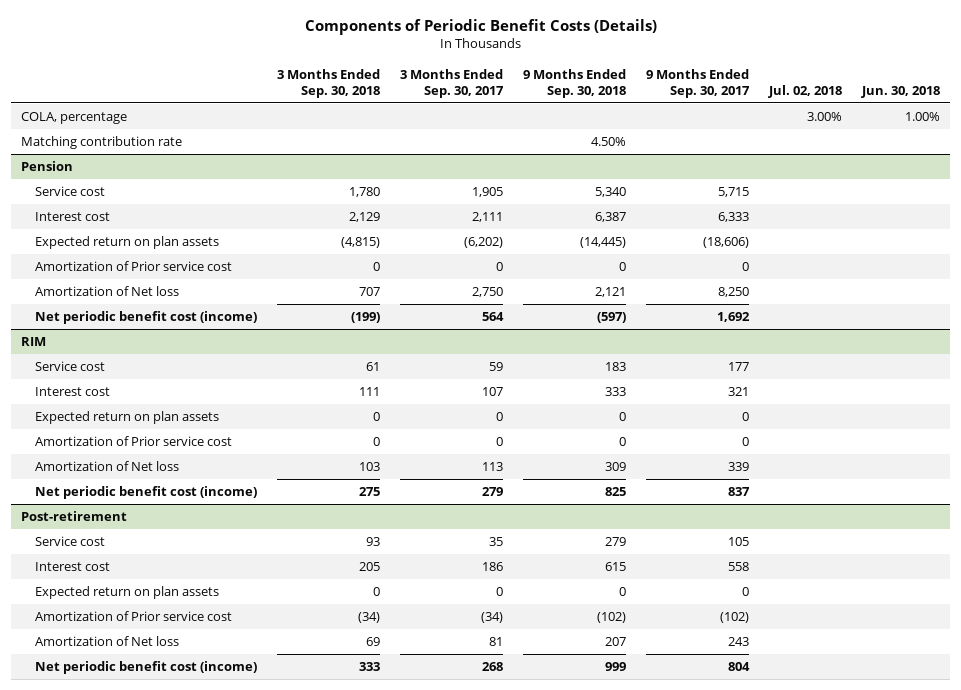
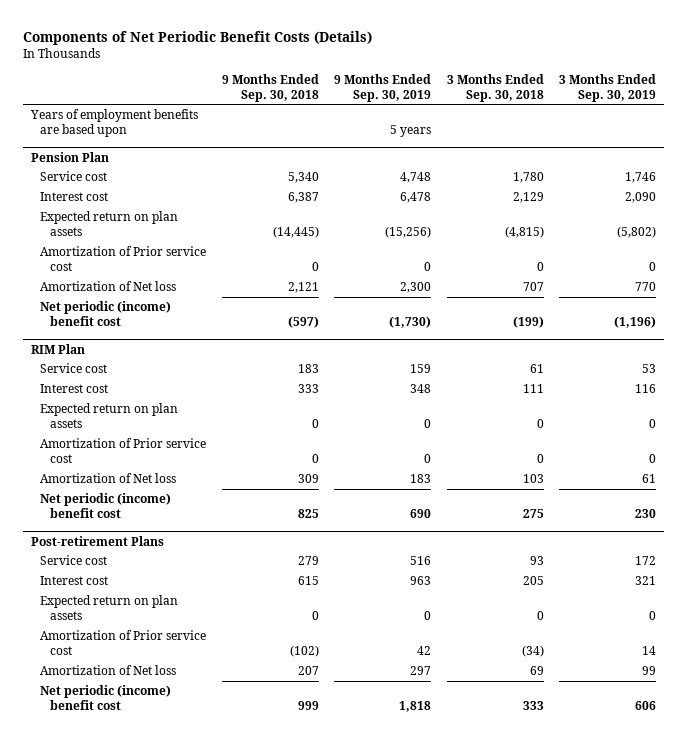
[304,19,657,36] Components of Periodic Benefit Costs (Details) -> [23,30,373,45] Components of Net Periodic Benefit Costs (Details)
[399,68,504,98] 3 Months Ended Sep. 30, 2017 -> none
[646,68,751,98] 9 Months Ended Sep. 30, 2017 -> none
[768,84,843,98] Jul. 02, 2018 -> none
[861,85,941,98] Jun. 30, 2018 -> none
none -> [334,73,432,102] 9 Months Ended Sep. 30, 2019
none -> [558,73,656,102] 3 Months Ended Sep. 30, 2019
[21,112,128,125] COLA, percentage -> none
[21,136,183,150] Matching contribution rate -> none
none -> [30,109,199,138] Years of employment benefits are based upon
[21,161,74,172] Pension -> [31,151,110,162] Pension Plan
[34,311,257,325] Net periodic benefit cost (income) -> [40,301,172,327] Net periodic (income) benefit cost
[21,337,47,347] RIM -> [31,343,86,354] RIM Plan
[34,486,257,500] Net periodic benefit cost (income) -> [40,493,172,519] Net periodic (income) benefit cost
[21,511,128,522] Post-retirement -> [31,535,165,546] Post-retirement Plans
[34,661,257,675] Net periodic benefit cost (income) -> [40,685,172,711] Net periodic (income) benefit cost

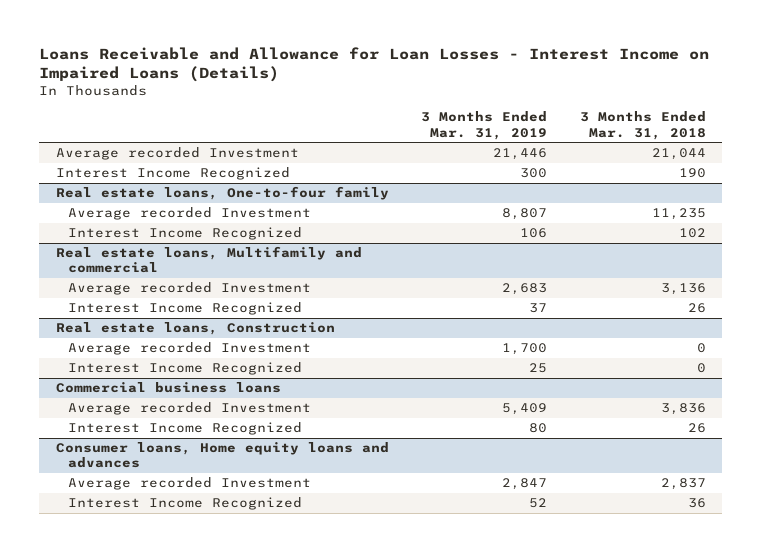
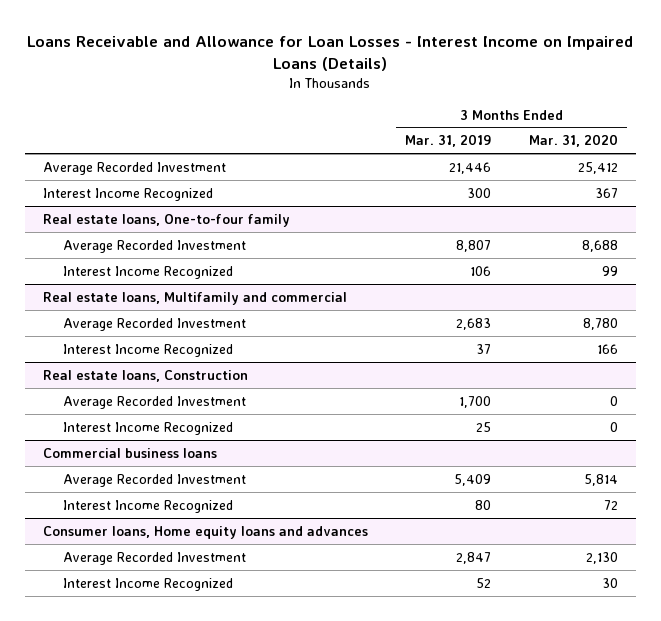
[579,111,706,140] 3 Months Ended Mar. 31, 2018 -> none
none -> [528,134,618,148] Mar. 31, 2020
[55,147,299,161] Average recorded Investment -> [43,161,227,175] Average Recorded Investment
[68,207,312,221] Average recorded Investment -> [63,239,247,253] Average Recorded Investment
[68,282,312,296] Average recorded Investment -> [63,317,247,331] Average Recorded Investment
[68,342,312,356] Average recorded Investment -> [63,395,247,409] Average Recorded Investment
[68,402,312,416] Average recorded Investment -> [63,473,247,487] Average Recorded Investment
[68,477,312,491] Average recorded Investment -> [63,551,247,565] Average Recorded Investment

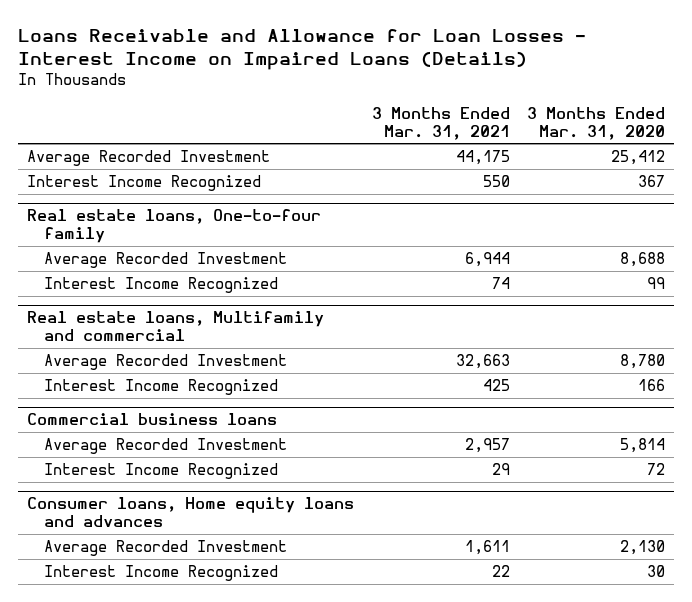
[405,134,492,148] Mar. 31, 2019 -> none
none -> [371,106,510,140] 3 Months Ended Mar. 31, 2021
[43,369,249,382] Real estate loans, Construction -> none
[63,395,247,409] Average Recorded Investment -> none
[63,421,234,435] Interest Income Recognized -> none

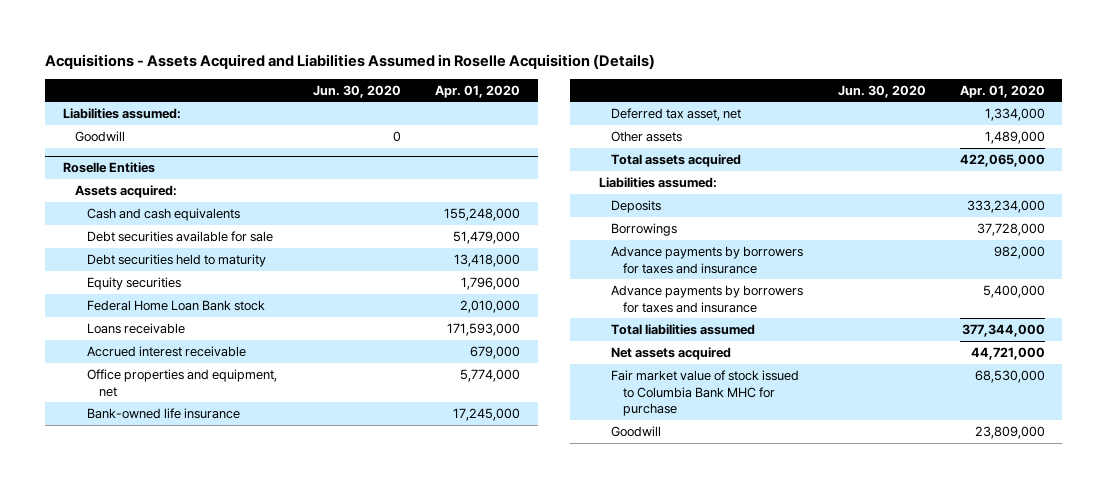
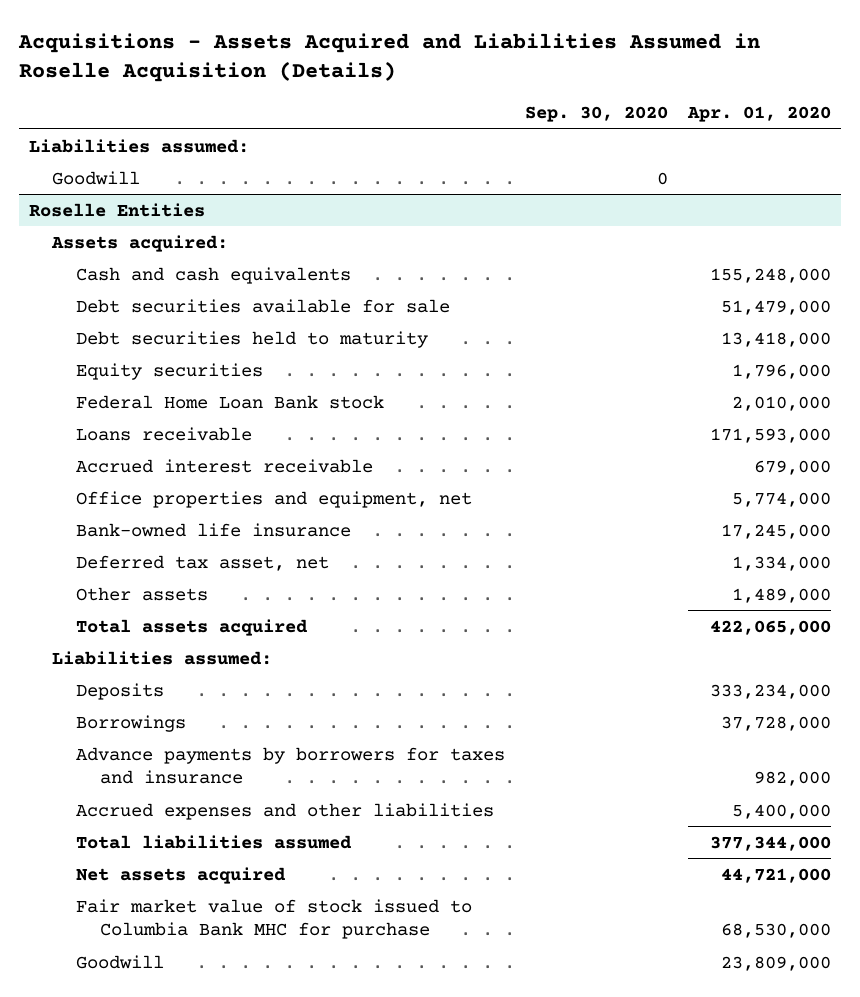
[313,84,402,98] Jun. 30, 2020 -> none
none -> [525,106,669,123] Sep. 30, 2020
[611,284,804,313] Advance payments by borrowers for taxes and insurance -> [76,802,495,820] Accrued expenses and other liabilities

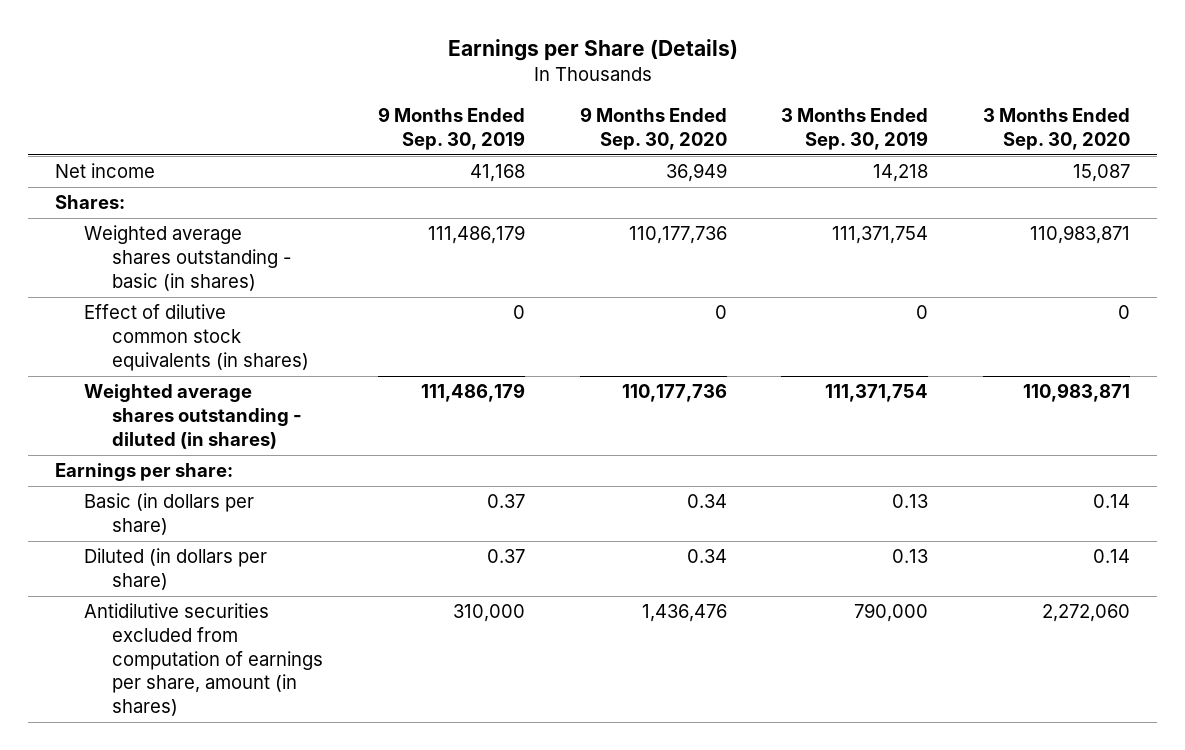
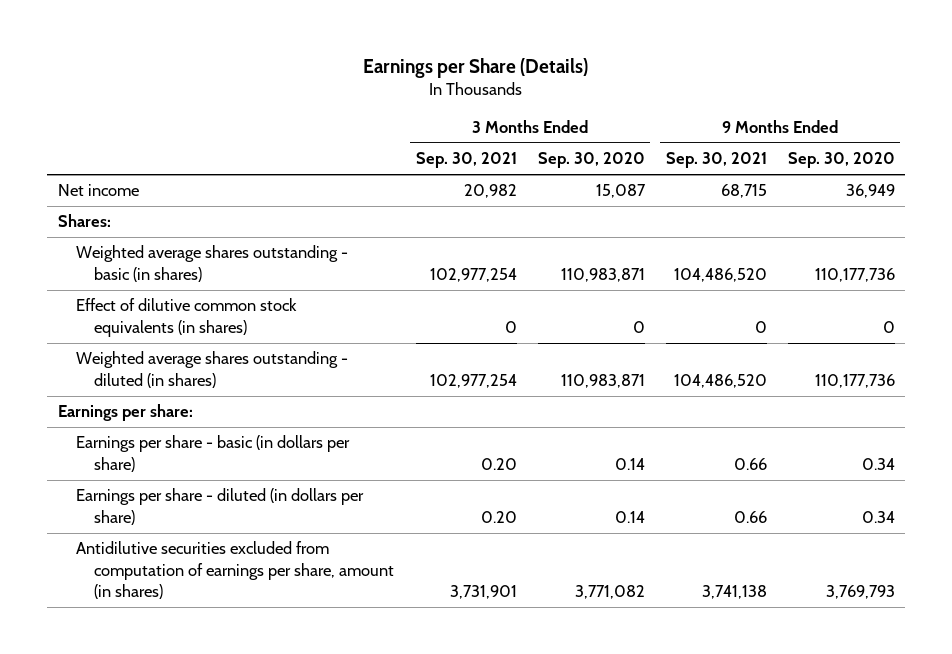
[377,107,525,150] 9 Months Ended Sep. 30, 2019 -> none
[781,108,929,150] 3 Months Ended Sep. 30, 2019 -> none
none -> [415,152,517,169] Sep. 30, 2021
none -> [665,152,767,169] Sep. 30, 2021
[83,493,254,536] Basic (in dollars per share) -> [76,435,351,472] Earnings per share - basic (in dollars per share)
[83,548,267,591] Diluted (in dollars per share) -> [76,488,365,525] Earnings per share - diluted (in dollars per share)
[641,604,727,623] 1,436,476 -> [825,584,895,599] 3,769,793
[1041,604,1130,623] 2,272,060 -> [574,584,645,599] 3,771,082

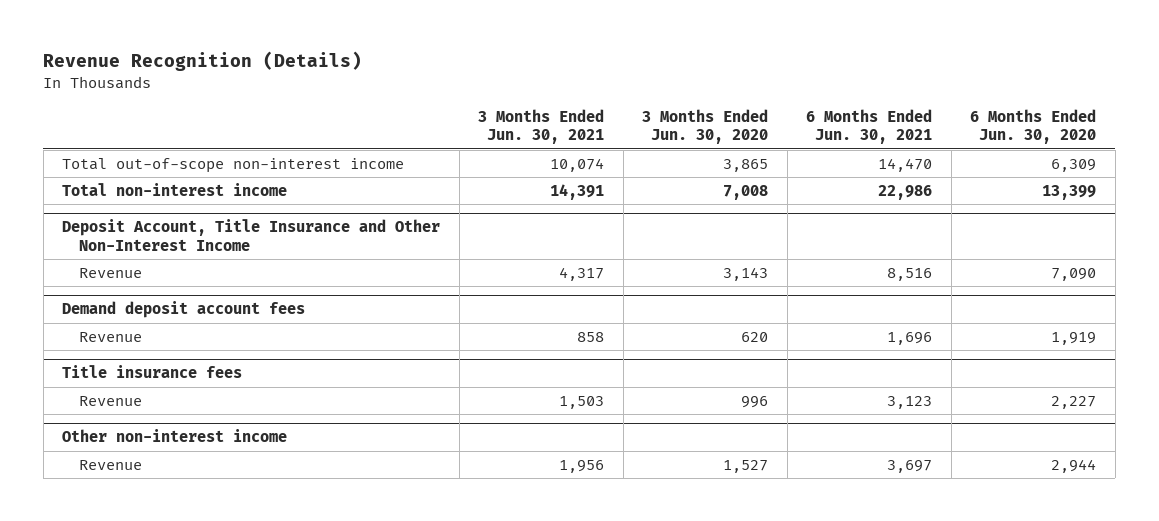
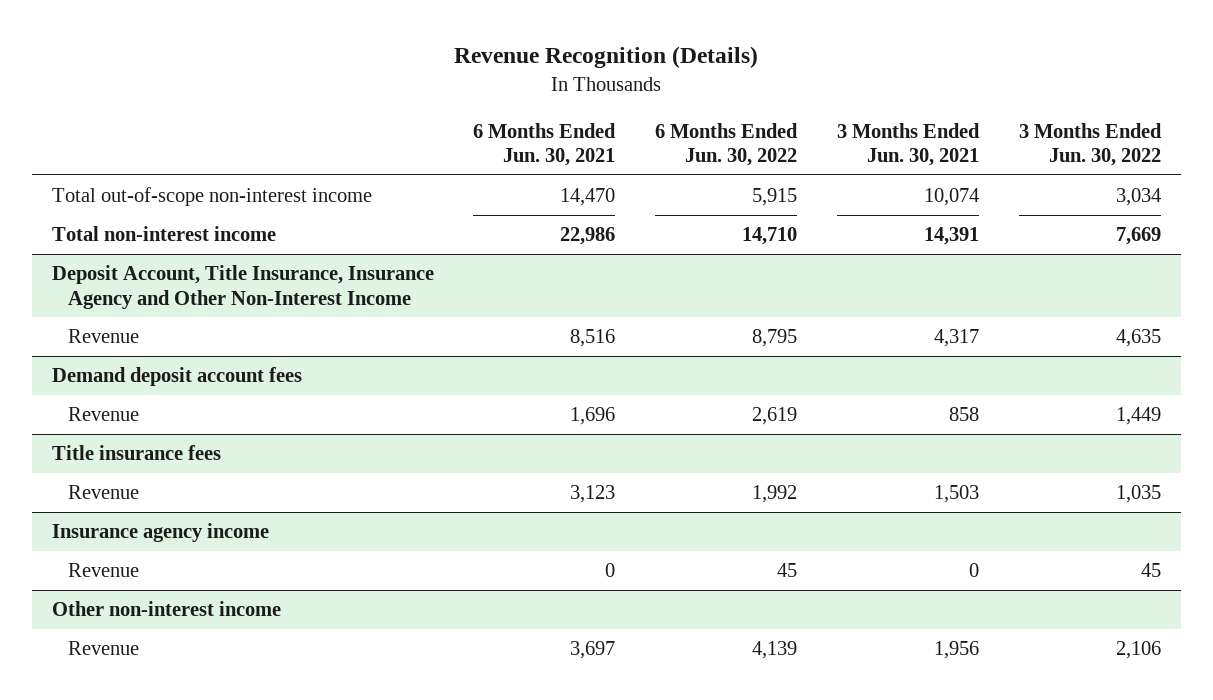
[642,108,769,145] 3 Months Ended Jun. 30, 2020 -> none
[970,108,1097,145] 6 Months Ended Jun. 30, 2020 -> none
none -> [655,122,799,167] 6 Months Ended Jun. 30, 2022
none -> [1018,122,1162,167] 3 Months Ended Jun. 30, 2022
[62,219,441,251] Deposit Account, Title Insurance and Other Non-Interest Income -> [51,265,434,309] Deposit Account, Title Insurance, Insurance Agency and Other Non-Interest Income
none -> [51,523,269,543] Insurance agency income
none -> [67,563,139,578] Revenue

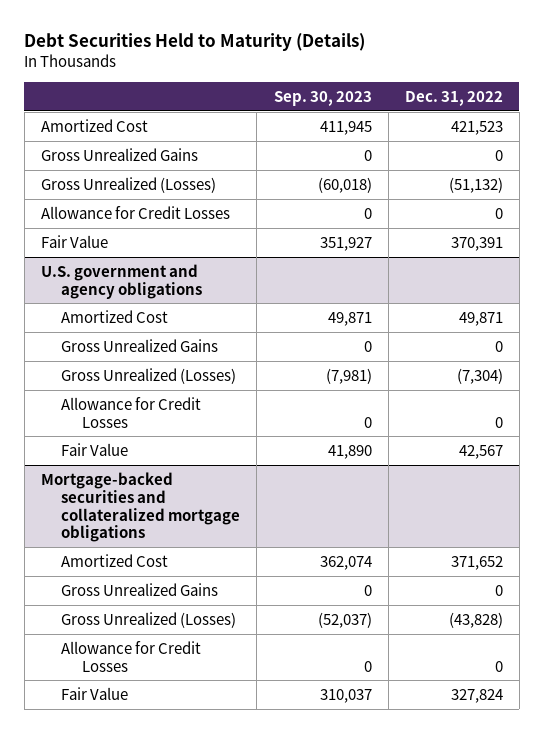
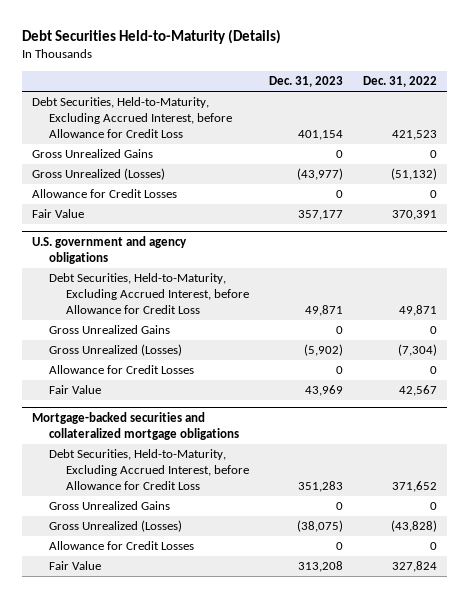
[24,33,366,52] Debt Securities Held to Maturity (Details) -> [21,29,281,45] Debt Securities Held-to-Maturity (Details)
[273,91,372,107] Sep. 30, 2023 -> none
none -> [269,76,344,88] Dec. 31, 2023
[40,118,148,132] Amortized Cost -> [31,97,233,138] Debt Securities, Held-to-Maturity, Excluding Accrued Interest, before Allowance for Credit Loss
[61,309,169,323] Amortized Cost -> [49,273,250,314] Debt Securities, Held-to-Maturity, Excluding Accrued Interest, before Allowance for Credit Loss
[61,553,169,567] Amortized Cost -> [49,449,250,490] Debt Securities, Held-to-Maturity, Excluding Accrued Interest, before Allowance for Credit Loss

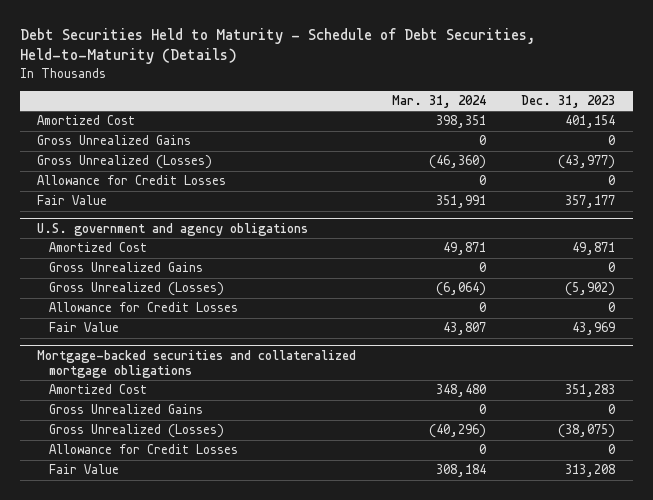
[21,29,281,45] Debt Securities Held-to-Maturity (Details) -> [19,27,535,65] Debt Securities Held to Maturity - Schedule of Debt Securities, Held-to-Maturity (Details)
[363,76,438,88] Dec. 31, 2022 -> none
none -> [391,95,486,109] Mar. 31, 2024
[31,97,233,138] Debt Securities, Held-to-Maturity, Excluding Accrued Interest, before Allowance for Credit Loss -> [37,115,136,126] Amortized Cost
[49,273,250,314] Debt Securities, Held-to-Maturity, Excluding Accrued Interest, before Allowance for Credit Loss -> [48,242,147,253] Amortized Cost
[49,449,250,490] Debt Securities, Held-to-Maturity, Excluding Accrued Interest, before Allowance for Credit Loss -> [48,384,147,395] Amortized Cost

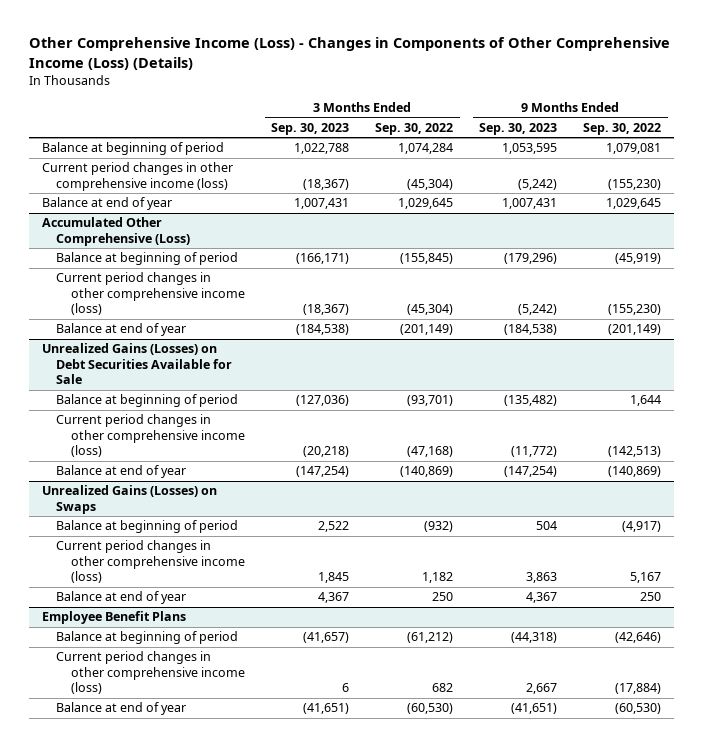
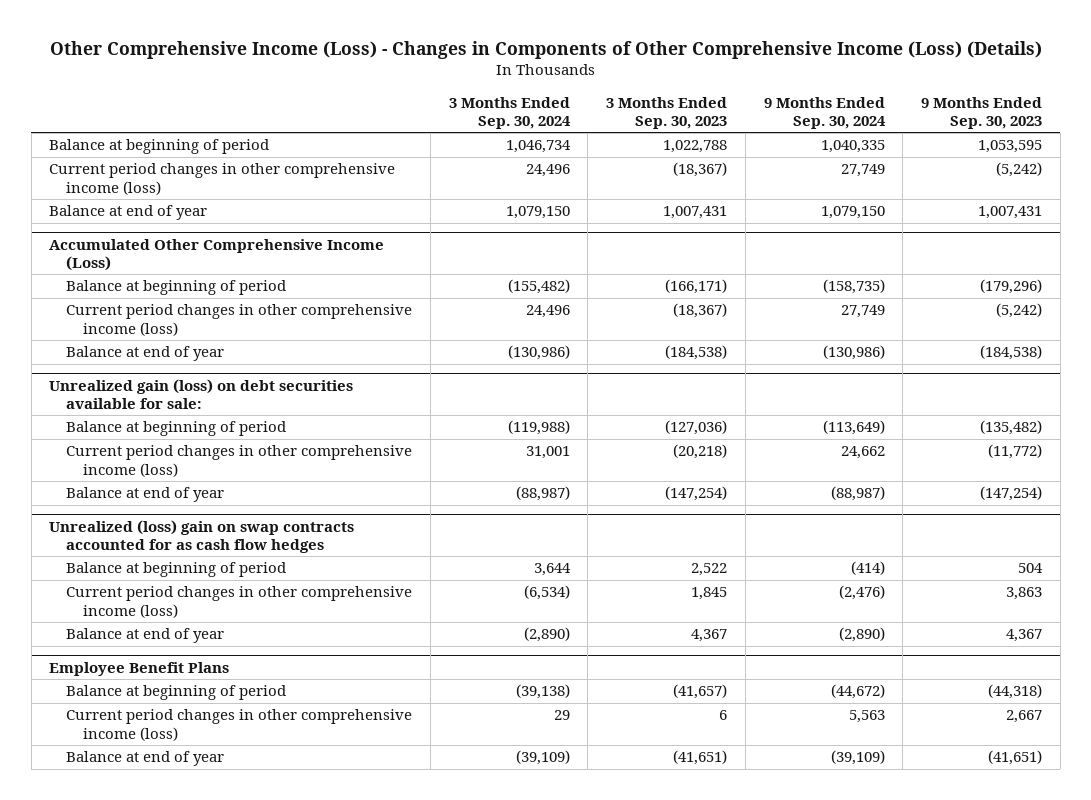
[375,122,454,135] Sep. 30, 2022 -> none
[583,122,662,135] Sep. 30, 2022 -> none
none -> [448,96,571,130] 3 Months Ended Sep. 30, 2024
none -> [763,96,886,130] 9 Months Ended Sep. 30, 2024
[41,217,191,246] Accumulated Other Comprehensive (Loss) -> [49,238,385,272] Accumulated Other Comprehensive Income (Loss)
[41,343,233,385] Unrealized Gains (Losses) on Debt Securities Available for Sale -> [49,378,354,410] Unrealized gain (loss) on debt securities available for sale:
[41,485,217,514] Unrealized Gains (Losses) on Swaps -> [49,519,355,554] Unrealized (loss) gain on swap contracts accounted for as cash flow hedges

